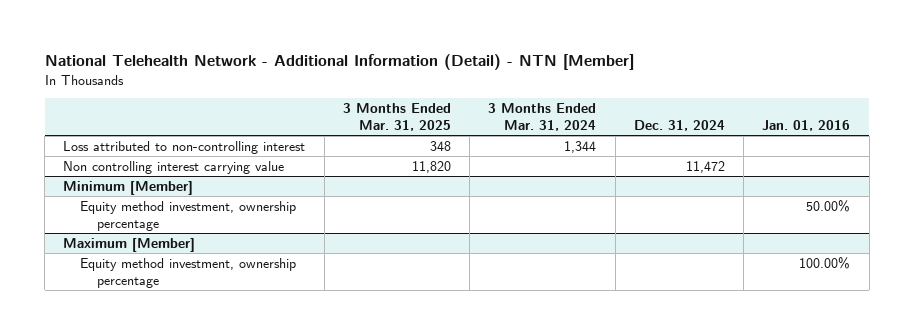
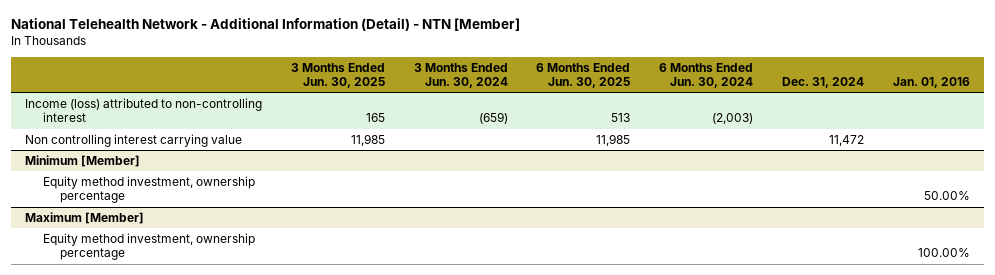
[342,103,451,131] 3 Months Ended Mar. 31, 2025 -> none
[488,103,597,131] 3 Months Ended Mar. 31, 2024 -> none
none -> [290,62,385,88] 3 Months Ended Jun. 30, 2025
none -> [413,62,508,88] 3 Months Ended Jun. 30, 2024
none -> [536,62,631,88] 6 Months Ended Jun. 30, 2025
none -> [659,62,754,88] 6 Months Ended Jun. 30, 2024
[63,141,306,155] Loss attributed to non-controlling interest -> [25,97,263,123] Income (loss) attributed to non-controlling interest

